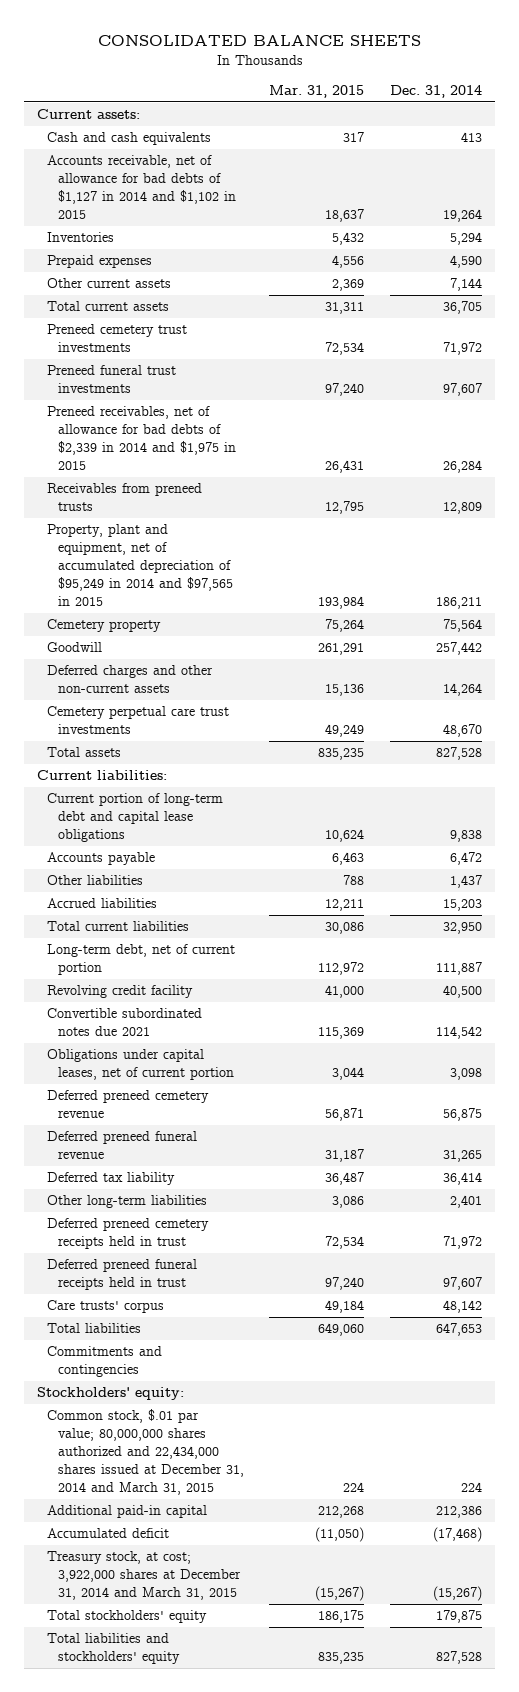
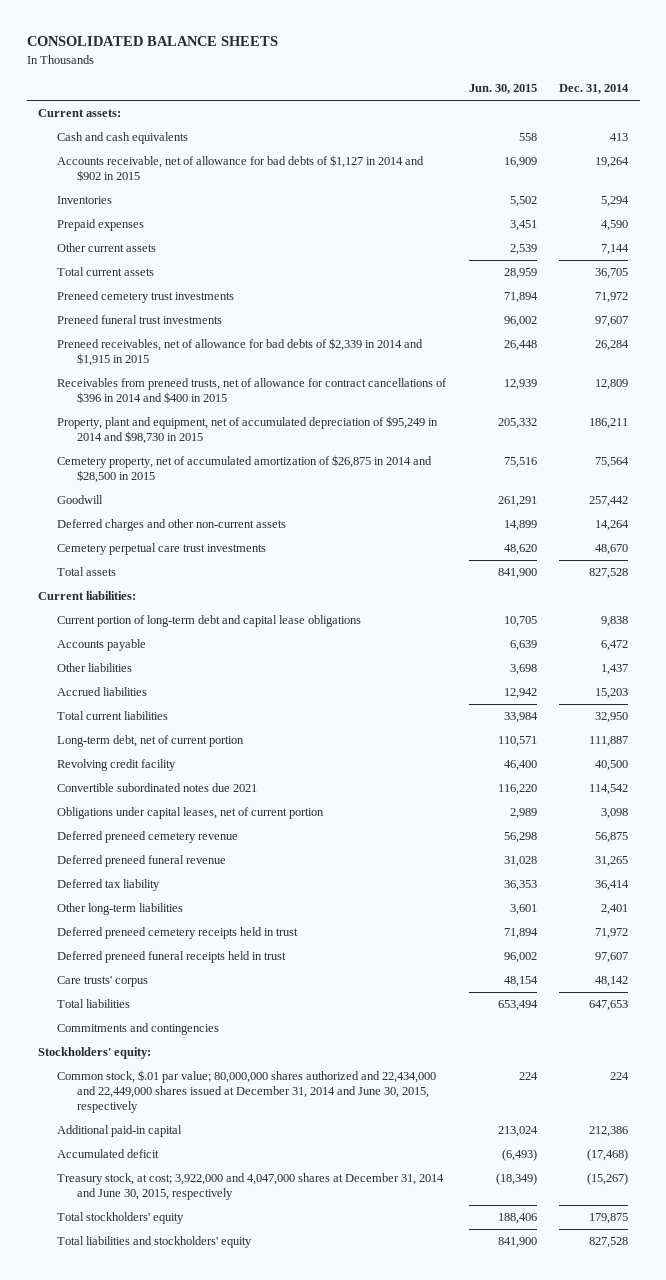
[269,85,365,99] Mar. 31, 2015 -> none
none -> [468,84,537,95] Jun. 30, 2015
[47,155,236,220] Accounts receivable, net of allowance for bad debts of $1,127 in 2014 and $1,102 in 2015 -> [57,155,425,182] Accounts receivable, net of allowance for bad debts of $1,127 in 2014 and $902 in 2015
[47,406,236,471] Preneed receivables, net of allowance for bad debts of $2,339 in 2014 and $1,975 in 2015 -> [57,338,424,367] Preneed receivables, net of allowance for bad debts of $2,339 in 2014 and $1,915 in 2015
[47,483,203,512] Receivables from preneed trusts -> [57,378,448,404] Receivables from preneed trusts, net of allowance for contract cancellations of $396 in 2014 and $400 in 2015
[47,524,233,607] Property, plant and equipment, net of accumulated depreciation of $95,249 in 2014 and $97,565 in 2015 -> [57,416,439,445] Property, plant and equipment, net of accumulated depreciation of $95,249 in 2014 and $98,730 in 2015
[47,619,162,633] Cemetery property -> [57,455,433,484] Cemetery property, net of accumulated amortization of $26,875 in 2014 and $28,500 in 2015
[47,1409,244,1496] Common stock, $.01 par value; 80,000,000 shares authorized and 22,434,000 shares issued at December 31, 2014 and March 31, 2015 -> [57,1070,437,1114] Common stock, $.01 par value; 80,000,000 shares authorized and 22,434,000 and 22,449,000 shares issued at December 31, 2014 and June 30, 2015, respectively
[47,1551,241,1601] Treasury stock, at cost; 3,922,000 shares at December 31, 2014 and March 31, 2015 -> [57,1173,445,1201] Treasury stock, at cost; 3,922,000 and 4,047,000 shares at December 31, 2014 and June 30, 2015, respectively

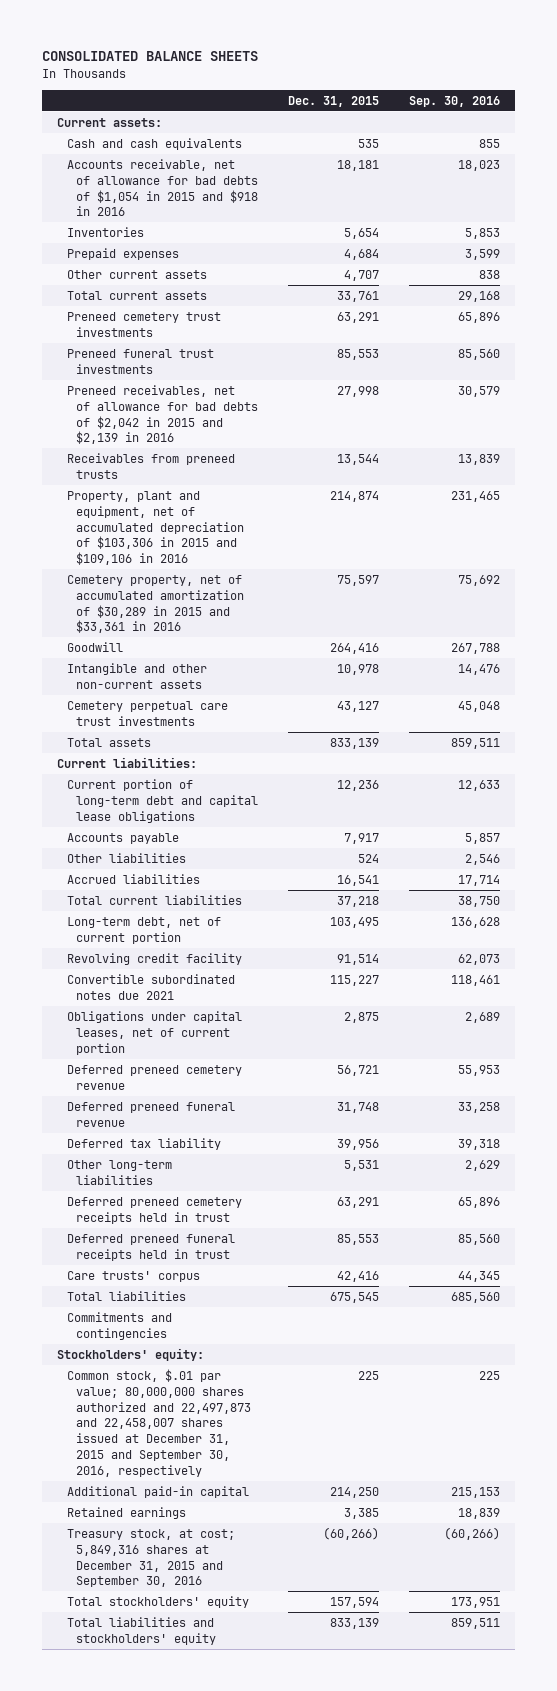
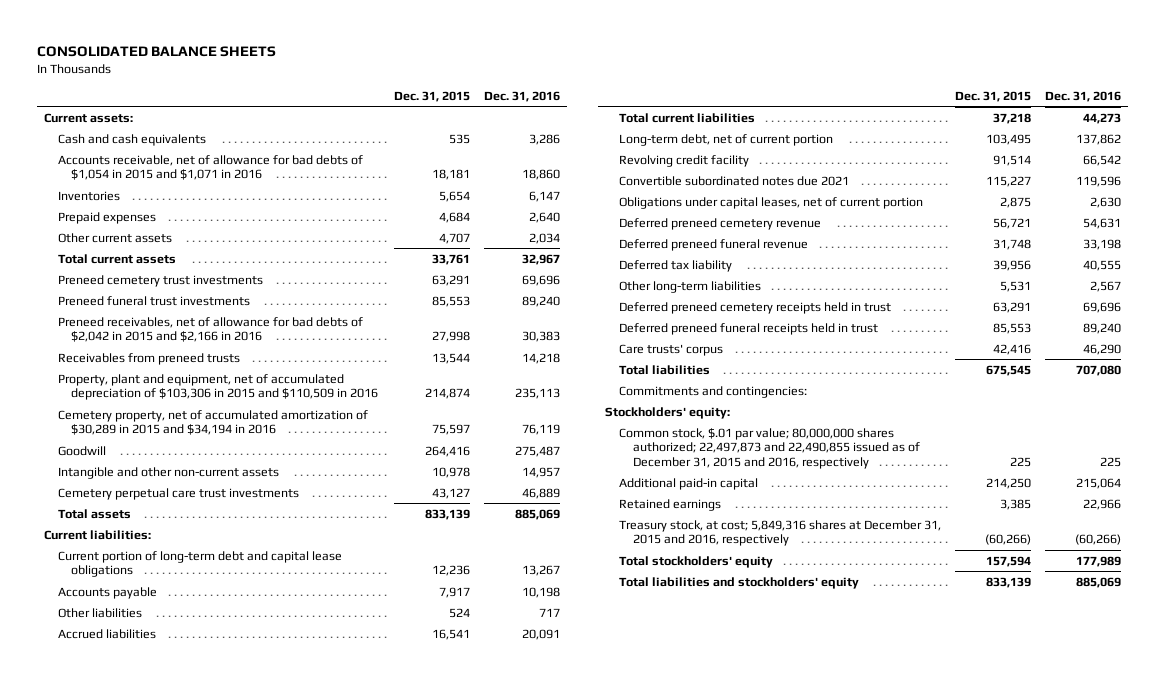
[409,95,501,107] Sep. 30, 2016 -> none
none -> [483,90,560,102] Dec. 31, 2016
[66,158,259,217] Accounts receivable, net of allowance for bad debts of $1,054 in 2015 and $918 in 2016 -> [57,154,363,181] Accounts receivable, net of allowance for bad debts of $1,054 in 2015 and $1,071 in 2016
[66,384,259,445] Preneed receivables, net of allowance for bad debts of $2,042 in 2015 and $2,139 in 2016 -> [57,316,363,343] Preneed receivables, net of allowance for bad debts of $2,042 in 2015 and $2,166 in 2016
[66,490,245,566] Property, plant and equipment, net of accumulated depreciation of $103,306 in 2015 and $109,106 in 2016 -> [57,373,379,401] Property, plant and equipment, net of accumulated depreciation of $103,306 in 2015 and $110,509 in 2016
[66,574,245,634] Cemetery property, net of accumulated amortization of $30,289 in 2015 and $33,361 in 2016 -> [57,409,368,436] Cemetery property, net of accumulated amortization of $30,289 in 2015 and $34,194 in 2016
[66,1311,172,1340] Commitments and contingencies -> [618,385,807,398] Commitments and contingencies:
[66,1368,252,1478] Common stock, $.01 par value; 80,000,000 shares authorized and 22,497,873 and 22,458,007 shares issued at December 31, 2015 and September 30, 2016, respectively -> [618,427,920,469] Common stock, $.01 par value; 80,000,000 shares authorized; 22,497,873 and 22,490,855 issued as of December 31, 2015 and 2016, respectively
[66,1528,235,1588] Treasury stock, at cost; 5,849,316 shares at December 31, 2015 and September 30, 2016 -> [618,519,941,547] Treasury stock, at cost; 5,849,316 shares at December 31, 2015 and 2016, respectively

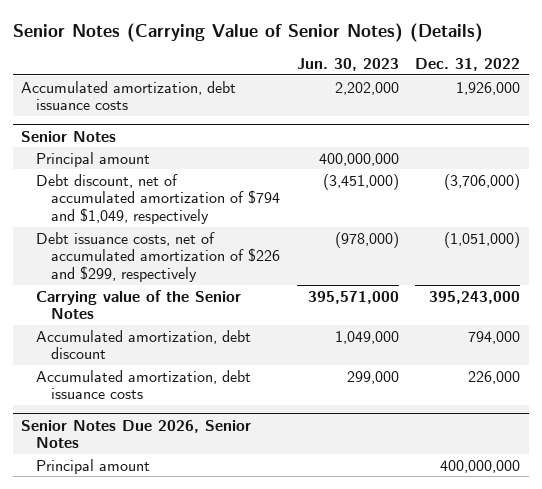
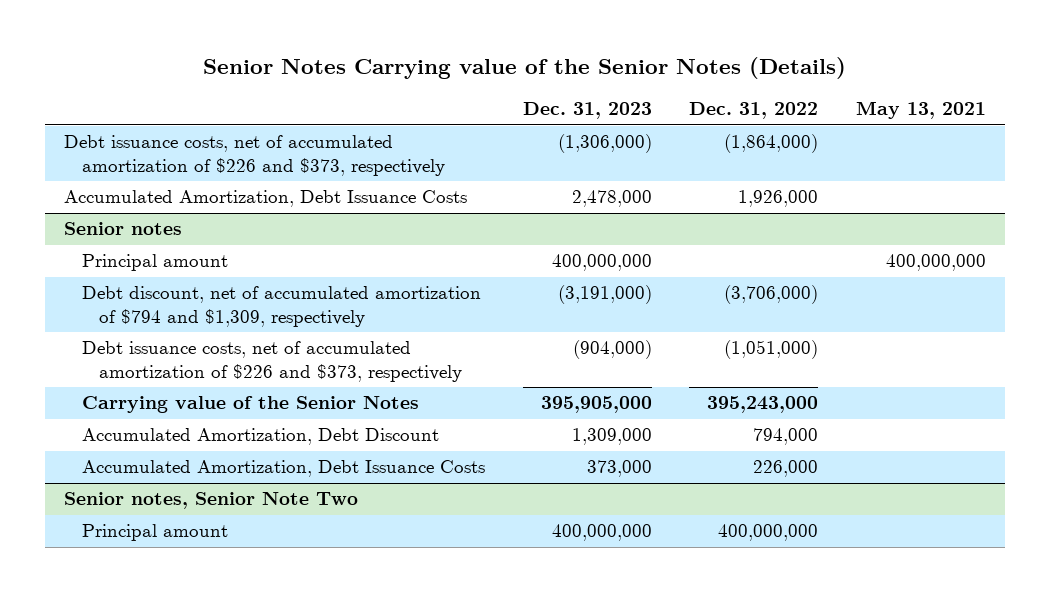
[12,22,483,42] Senior Notes (Carrying Value of Senior Notes) (Details) -> [203,57,847,80] Senior Notes Carrying value of the Senior Notes (Details)
[296,57,399,71] Jun. 30, 2023 -> none
none -> [522,102,652,120] Dec. 31, 2023
none -> [856,101,987,120] May 13, 2021
none -> [64,135,445,176] Debt issuance costs, net of accumulated amortization of $226 and $373, respectively
[21,80,237,111] Accumulated amortization, debt issuance costs -> [64,190,468,208] Accumulated Amortization, Debt Issuance Costs
[21,130,117,142] Senior Notes -> [64,222,183,236] Senior notes
[36,173,280,225] Debt discount, net of accumulated amortization of $794 and $1,049, respectively -> [81,286,481,327] Debt discount, net of accumulated amortization of $794 and $1,309, respectively
[36,231,280,283] Debt issuance costs, net of accumulated amortization of $226 and $299, respectively -> [81,341,462,382] Debt issuance costs, net of accumulated amortization of $226 and $373, respectively
[21,419,252,449] Senior Notes Due 2026, Senior Notes -> none
[36,329,252,360] Accumulated amortization, debt discount -> [81,428,439,446] Accumulated Amortization, Debt Discount
[36,369,252,400] Accumulated amortization, debt issuance costs -> [81,460,485,478] Accumulated Amortization, Debt Issuance Costs
none -> [64,492,359,510] Senior notes, Senior Note Two

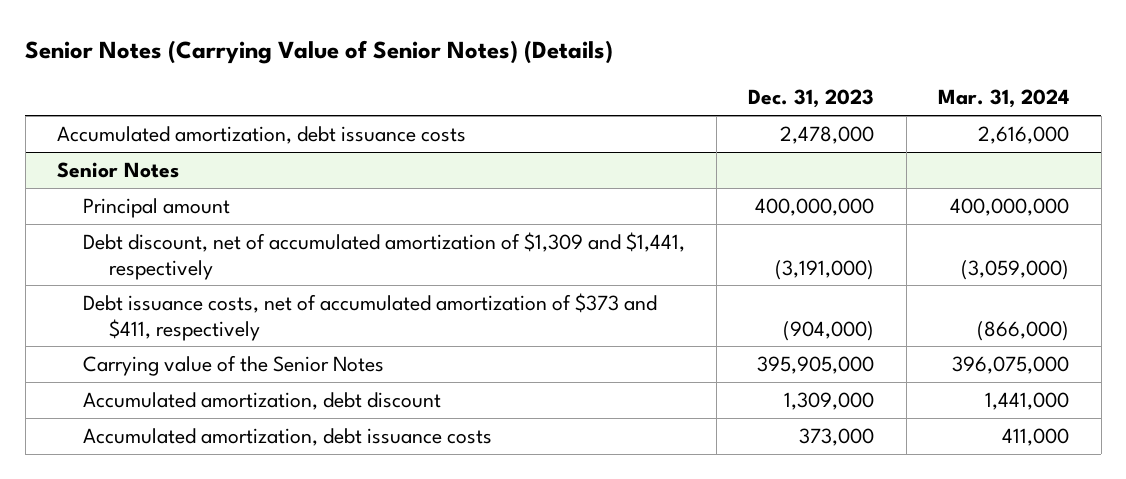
[203,57,847,80] Senior Notes Carrying value of the Senior Notes (Details) -> [25,40,614,65] Senior Notes (Carrying Value of Senior Notes) (Details)
[689,102,819,120] Dec. 31, 2022 -> none
[856,101,987,120] May 13, 2021 -> none
none -> [938,89,1070,109] Mar. 31, 2024
[64,135,445,176] Debt issuance costs, net of accumulated amortization of $226 and $373, respectively -> none
[64,190,468,208] Accumulated Amortization, Debt Issuance Costs -> [56,125,466,144] Accumulated amortization, debt issuance costs
[64,222,183,236] Senior notes -> [56,161,179,178] Senior Notes
[81,286,481,327] Debt discount, net of accumulated amortization of $794 and $1,309, respectively -> [82,231,685,280] Debt discount, net of accumulated amortization of $1,309 and $1,441, respectively
[81,341,462,382] Debt issuance costs, net of accumulated amortization of $226 and $373, respectively -> [82,292,657,341] Debt issuance costs, net of accumulated amortization of $373 and $411, respectively
[64,492,359,510] Senior notes, Senior Note Two -> none
[81,524,228,542] Principal amount -> none
[81,428,439,446] Accumulated Amortization, Debt Discount -> [82,391,441,410] Accumulated amortization, debt discount
[81,460,485,478] Accumulated Amortization, Debt Issuance Costs -> [82,427,492,446] Accumulated amortization, debt issuance costs

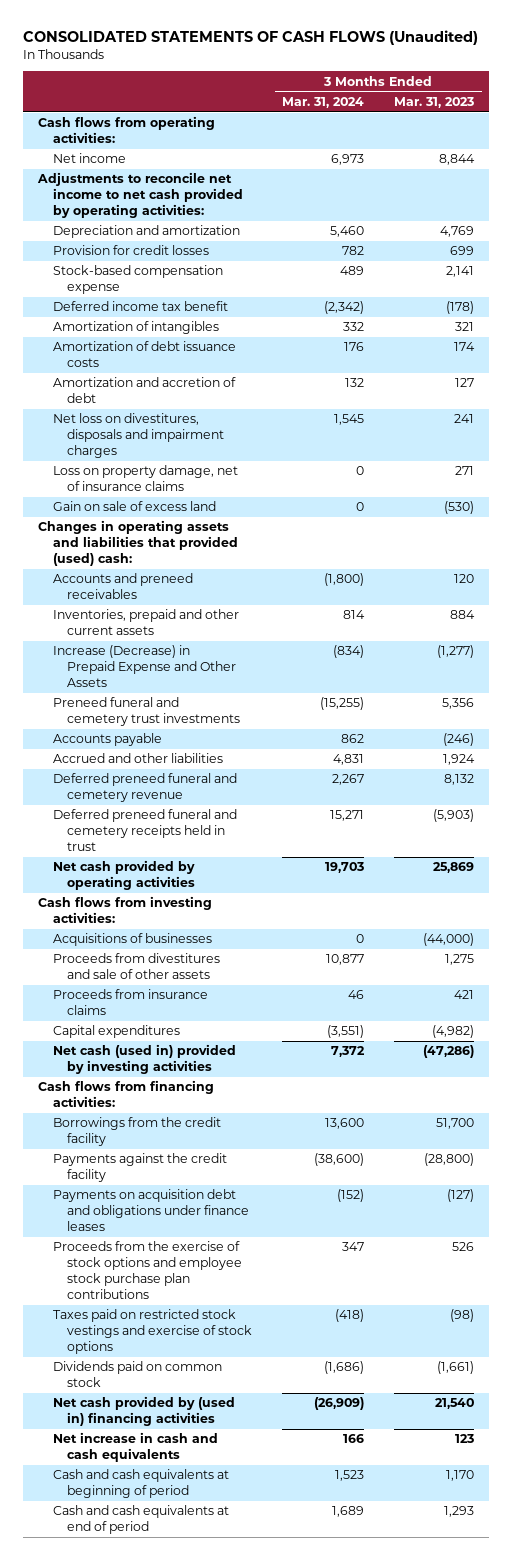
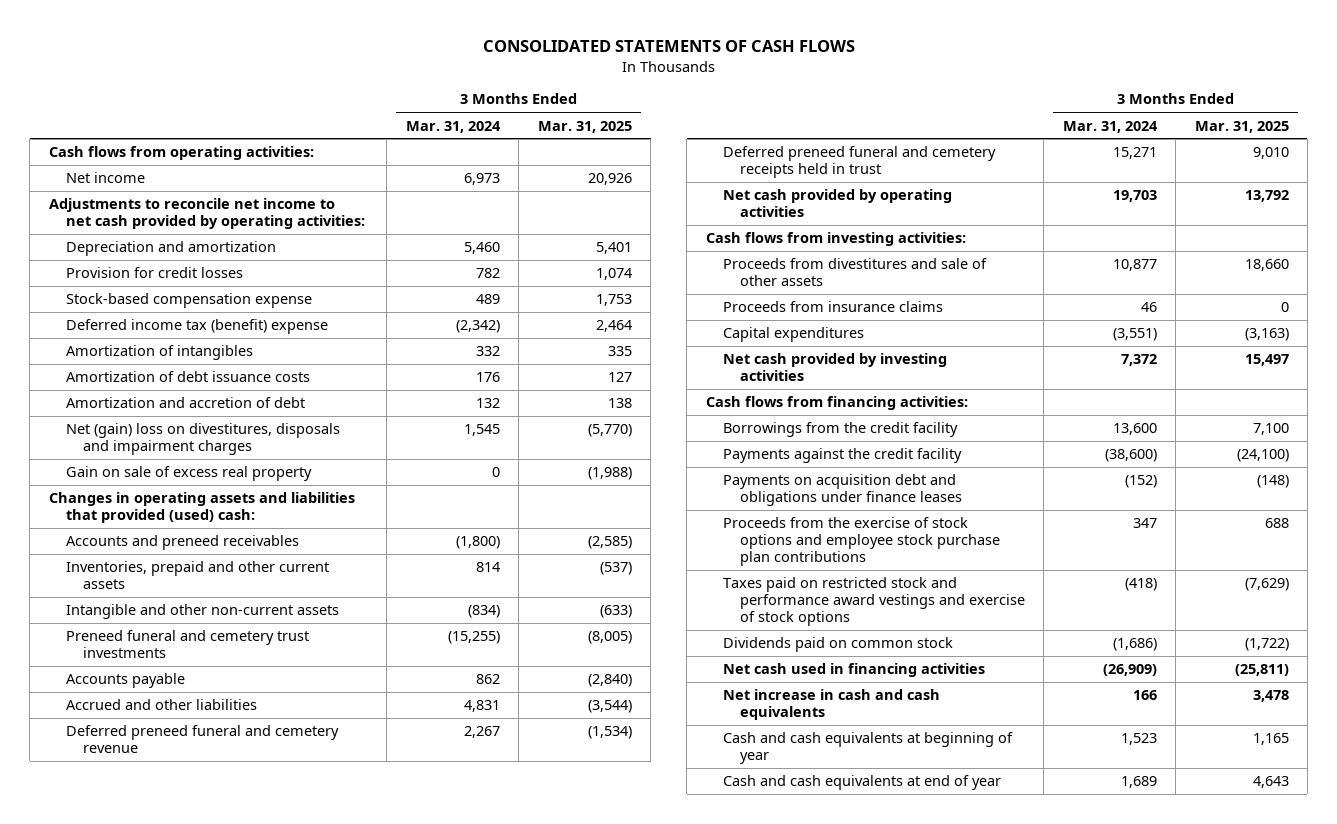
[22,29,478,45] CONSOLIDATED STATEMENTS OF CASH FLOWS (Unaudited) -> [482,40,855,53] CONSOLIDATED STATEMENTS OF CASH FLOWS
[394,96,475,108] Mar. 31, 2023 -> none
none -> [537,120,632,133] Mar. 31, 2025
[52,301,228,312] Deferred income tax benefit -> [65,319,328,335] Deferred income tax (benefit) expense
[52,465,238,492] Loss on property damage, net of insurance claims -> none
[52,413,225,459] Net loss on divestitures, disposals and impairment charges -> [65,423,340,456] Net (gain) loss on divestitures, disposals and impairment charges
[52,501,216,512] Gain on sale of excess land -> [65,466,312,482] Gain on sale of excess real property
[52,645,237,688] Increase (Decrease) in Prepaid Expense and Other Assets -> [65,604,339,620] Intangible and other non-current assets
[52,933,212,947] Acquisitions of businesses -> none
[52,1044,236,1075] Net cash (used in) provided by investing activities -> [722,353,947,382] Net cash provided by investing activities
[52,1309,253,1355] Taxes paid on restricted stock vestings and exercise of stock options -> [722,577,1025,626] Taxes paid on restricted stock and performance award vestings and exercise of stock options
[52,1396,235,1427] Net cash provided by (used in) financing activities -> [722,663,985,678] Net cash used in financing activities
[52,1469,229,1499] Cash and cash equivalents at beginning of period -> [722,732,1013,765] Cash and cash equivalents at beginning of year
[52,1505,229,1535] Cash and cash equivalents at end of period -> [722,775,1001,791] Cash and cash equivalents at end of year

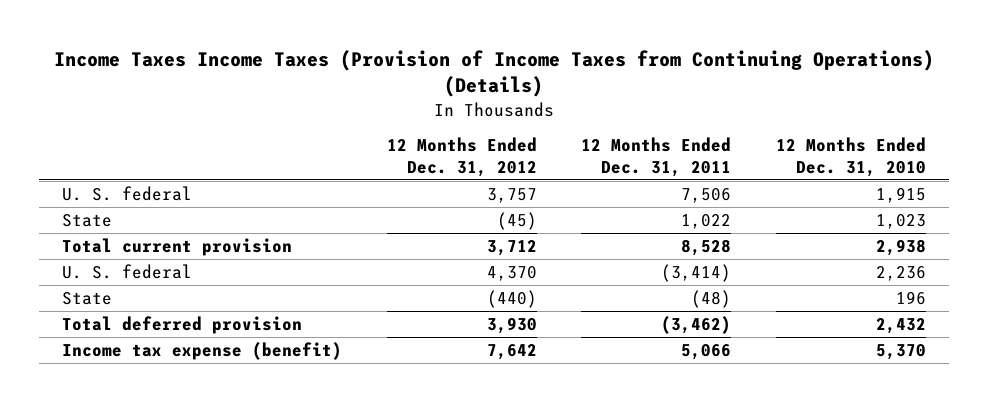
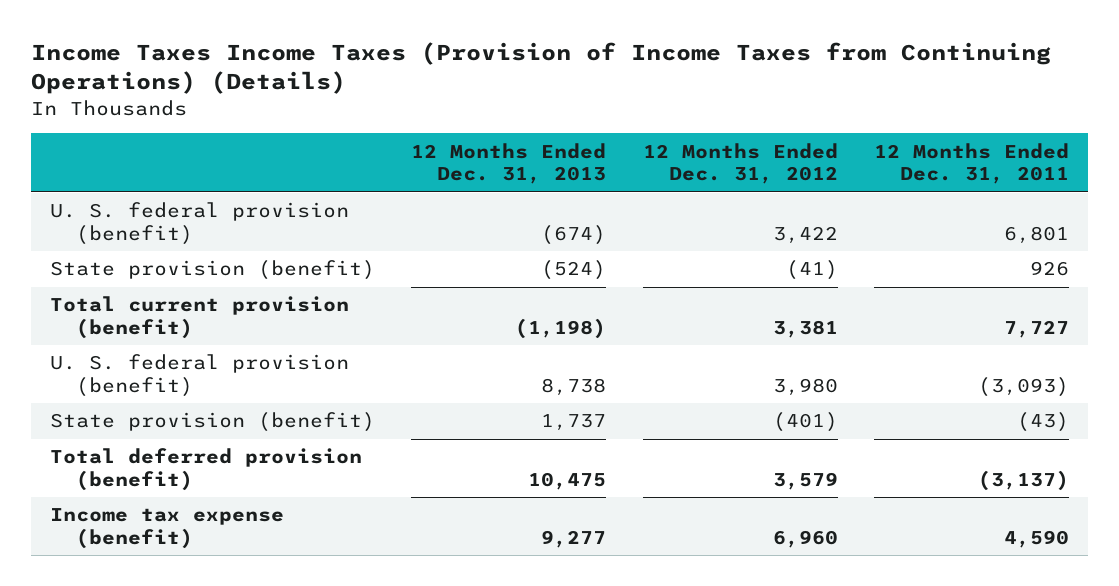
[776,137,927,177] 12 Months Ended Dec. 31, 2010 -> none
none -> [411,142,607,185] 12 Months Ended Dec. 31, 2013
[61,185,192,201] U. S. federal -> [49,202,349,246] U. S. federal provision (benefit)
[486,187,537,203] 3,757 -> [772,226,838,245] 3,422
[681,187,732,203] 7,506 -> [1004,226,1070,245] 6,801
[61,213,112,227] State -> [49,260,375,281] State provision (benefit)
[496,211,537,230] (45) -> [785,260,838,281] (41)
[681,213,732,229] 1,022 -> [1030,261,1070,277] 926
[61,237,292,256] Total current provision -> [49,296,349,340] Total current provision (benefit)
[486,239,537,256] 3,712 -> [772,320,838,339] 3,381
[681,238,732,256] 8,528 -> [1004,320,1070,339] 7,727
[61,263,192,279] U. S. federal -> [49,354,349,398] U. S. federal provision (benefit)
[486,265,537,281] 4,370 -> [772,378,838,397] 3,980
[661,263,732,282] (3,414) -> [978,377,1070,398] (3,093)
[61,291,112,305] State -> [49,412,375,433] State provision (benefit)
[486,289,537,308] (440) -> [772,412,838,433] (401)
[691,289,732,308] (48) -> [1017,412,1070,433] (43)
[61,315,302,334] Total deferred provision -> [49,448,362,492] Total deferred provision (benefit)
[486,316,537,334] 3,930 -> [772,472,838,491] 3,579
[661,315,732,334] (3,462) -> [978,470,1070,492] (3,137)
[486,343,537,360] 7,642 -> [772,530,838,549] 6,960
[681,343,732,360] 5,066 -> [1004,530,1070,549] 4,590

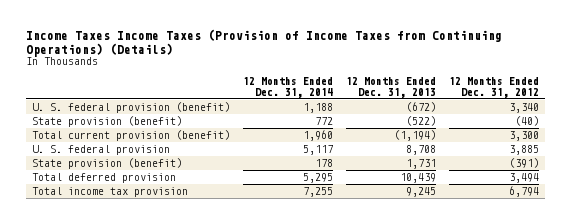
[874,142,1070,185] 12 Months Ended Dec. 31, 2011 -> none
none -> [243,77,334,98] 12 Months Ended Dec. 31, 2014
[49,508,284,550] Income tax expense (benefit) -> none
[541,225,607,246] (674) -> [406,102,437,113] (672)
[772,226,838,245] 3,422 -> [509,103,540,114] 3,340
[541,260,607,281] (524) -> [406,116,437,127] (522)
[785,260,838,281] (41) -> [515,116,540,127] (40)
[515,318,607,340] (1,198) -> [394,130,437,142] (1,194)
[772,320,838,339] 3,381 -> [509,131,540,142] 3,300
[49,354,349,398] U. S. federal provision (benefit) -> [32,145,171,156] U. S. federal provision
[541,378,607,397] 8,738 -> [406,145,437,156] 8,708
[772,378,838,397] 3,980 -> [509,145,540,156] 3,885
[541,414,607,432] 1,737 -> [406,159,437,170] 1,731
[772,412,838,433] (401) -> [509,158,540,169] (391)
[49,448,362,492] Total deferred provision (benefit) -> [32,173,177,184] Total deferred provision
[528,472,607,491] 10,475 -> [400,173,437,184] 10,439
[772,472,838,491] 3,579 -> [509,173,540,184] 3,494
none -> [32,187,189,198] Total income tax provision

